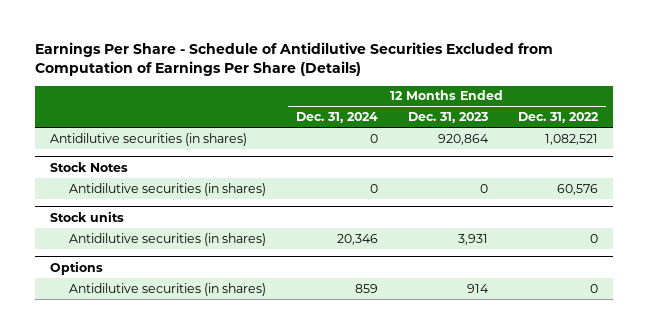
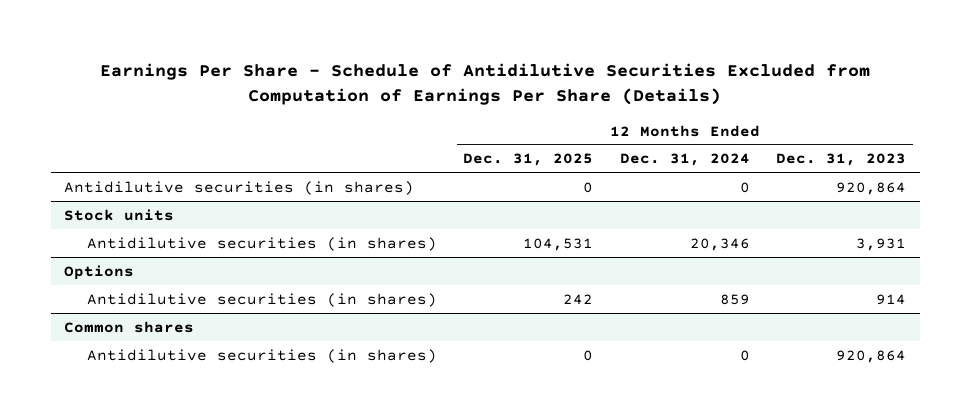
[518,112,600,124] Dec. 31, 2022 -> none
none -> [463,153,594,167] Dec. 31, 2025
[49,161,128,172] Stock Notes -> none
[68,182,266,196] Antidilutive securities (in shares) -> none
none -> [64,320,195,333] Common shares
none -> [86,348,437,363] Antidilutive securities (in shares)

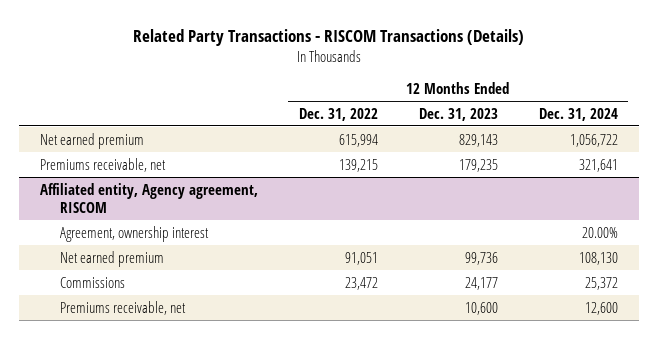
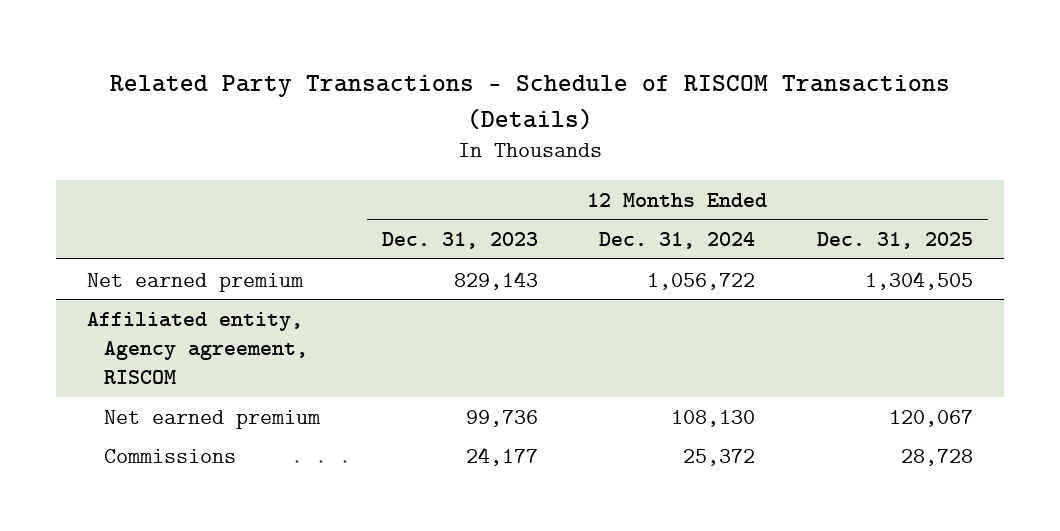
[132,28,524,46] Related Party Transactions - RISCOM Transactions (Details) -> [109,75,950,130] Related Party Transactions - Schedule of RISCOM Transactions (Details)
[298,107,378,121] Dec. 31, 2022 -> none
none -> [817,231,974,249] Dec. 31, 2025
[39,157,166,172] Premiums receivable, net -> none
[59,225,209,242] Agreement, ownership interest -> none
[59,300,186,315] Premiums receivable, net -> none

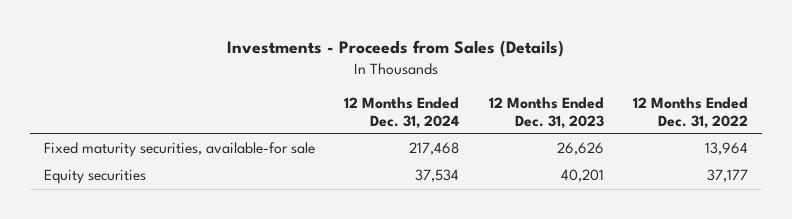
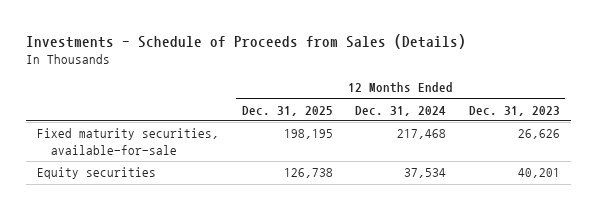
[226,40,564,58] Investments - Proceeds from Sales (Details) -> [26,33,467,49] Investments - Schedule of Proceeds from Sales (Details)
[632,96,748,129] 12 Months Ended Dec. 31, 2022 -> none
none -> [241,105,333,116] Dec. 31, 2025
[44,142,316,158] Fixed maturity securities, available-for sale -> [37,128,220,155] Fixed maturity securities, available-for-sale

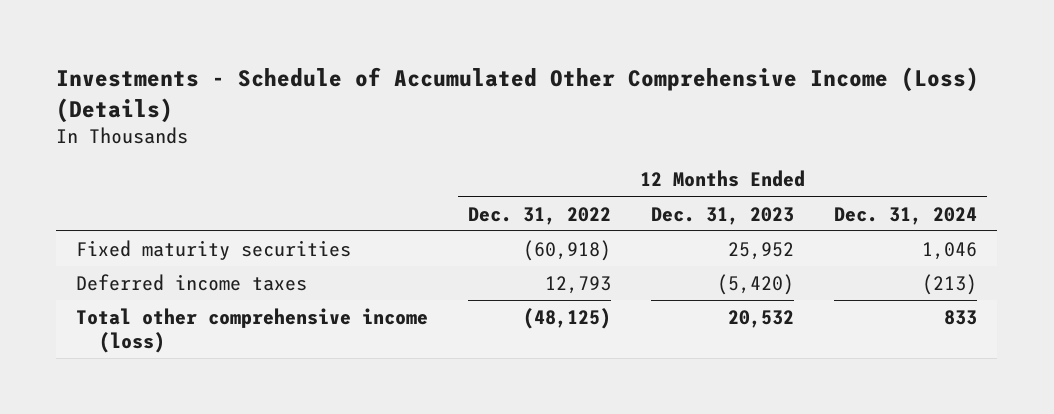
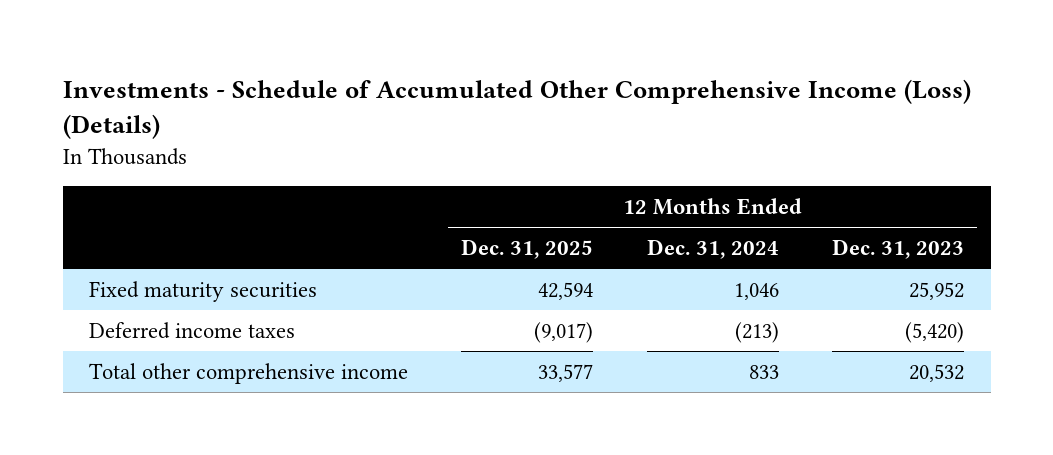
[468,206,612,225] Dec. 31, 2022 -> none
none -> [461,239,594,260] Dec. 31, 2025
[76,307,429,353] Total other comprehensive income (loss) -> [89,362,409,384] Total other comprehensive income

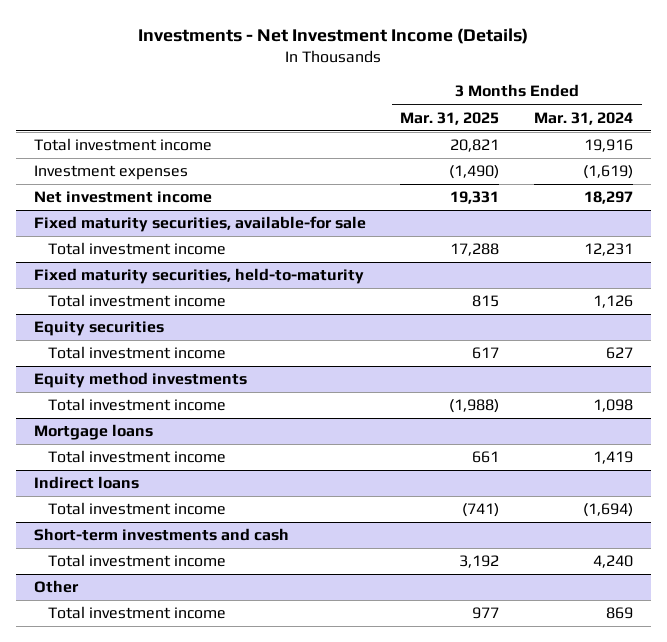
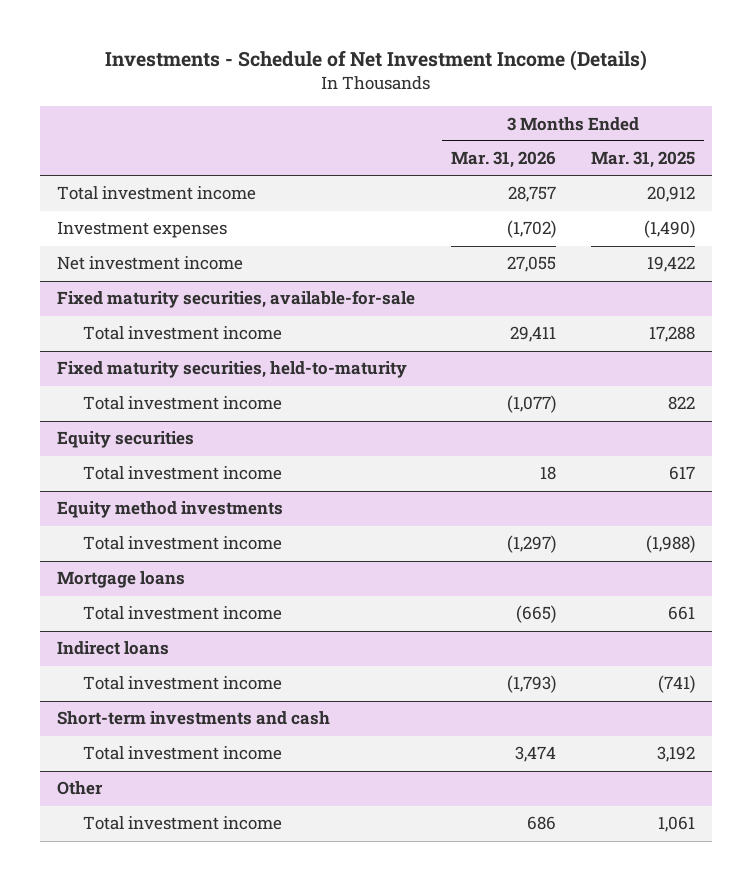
[138,27,529,44] Investments - Net Investment Income (Details) -> [105,50,648,72] Investments - Schedule of Net Investment Income (Details)
[534,111,634,125] Mar. 31, 2024 -> none
none -> [450,151,556,169] Mar. 31, 2026
[450,139,500,153] 20,821 -> [646,186,695,203] 20,912
[450,191,500,205] 19,331 -> [646,256,695,273] 19,422
[33,216,366,233] Fixed maturity securities, available-for sale -> [57,290,416,309] Fixed maturity securities, available-for-sale
[472,295,500,308] 815 -> [667,396,695,411] 822
[472,607,500,620] 977 -> [657,816,695,833] 1,061

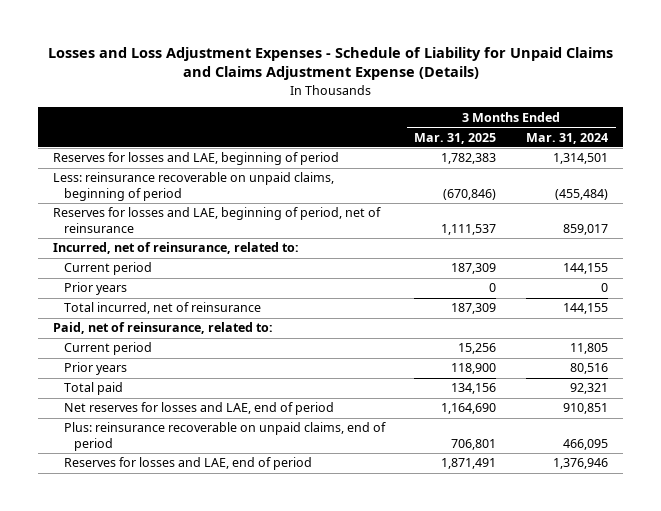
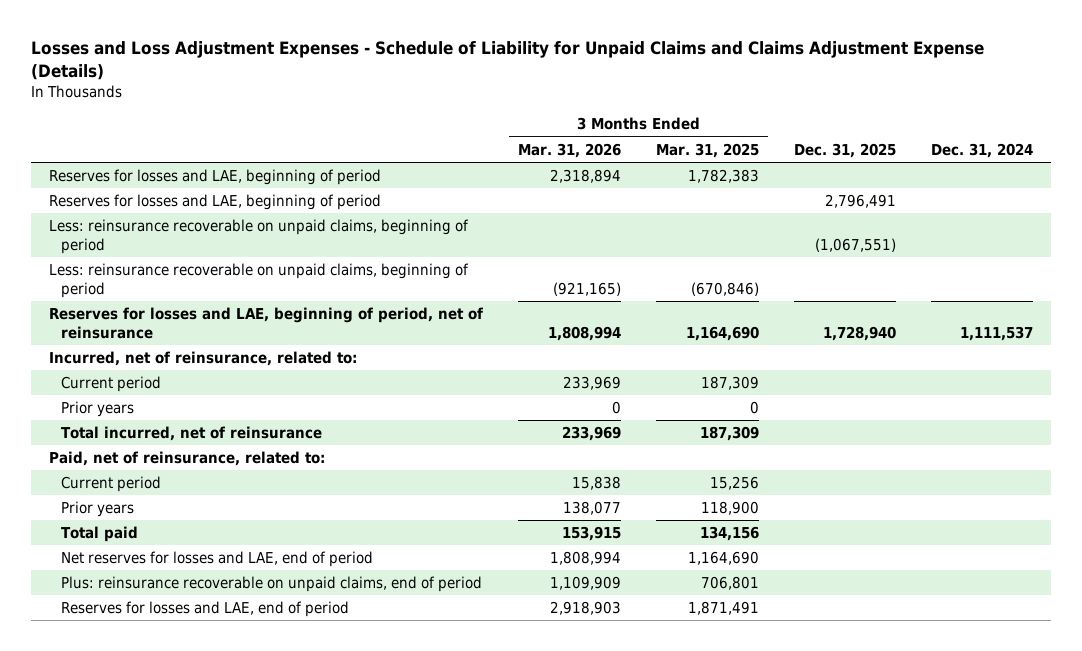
[526,132,609,144] Mar. 31, 2024 -> none
none -> [517,142,621,158] Mar. 31, 2026
none -> [794,142,897,158] Dec. 31, 2025
none -> [931,142,1034,158] Dec. 31, 2024
none -> [48,194,381,211] Reserves for losses and LAE, beginning of period
none -> [48,219,469,254] Less: reinsurance recoverable on unpaid claims, beginning of period
[441,223,497,235] 1,111,537 -> [686,325,760,341] 1,164,690

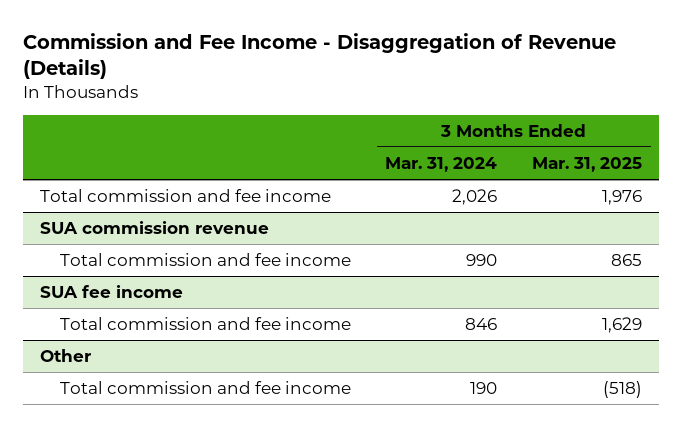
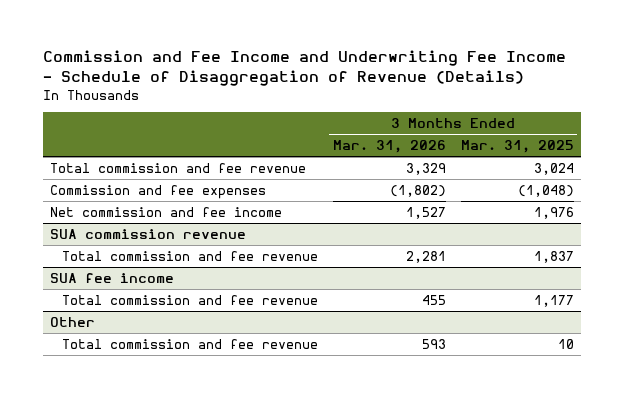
[23,33,617,80] Commission and Fee Income - Disaggregation of Revenue (Details) -> [42,50,566,87] Commission and Fee Income and Underwriting Fee Income - Schedule of Disaggregation of Revenue (Details)
[385,156,498,172] Mar. 31, 2024 -> none
none -> [332,140,446,154] Mar. 31, 2026
[40,188,332,202] Total commission and fee income -> [49,162,306,173] Total commission and fee revenue
[601,189,642,205] 1,976 -> [533,162,574,175] 3,024
none -> [49,184,266,199] Commission and fee expenses
none -> [49,206,282,217] Net commission and fee income
[60,252,352,266] Total commission and fee income -> [62,250,319,261] Total commission and fee revenue
[610,253,642,266] 865 -> [533,250,574,263] 1,837
[60,316,352,330] Total commission and fee income -> [62,294,319,305] Total commission and fee revenue
[601,316,642,333] 1,629 -> [533,294,574,307] 1,177
[60,380,352,394] Total commission and fee income -> [62,338,319,349] Total commission and fee revenue
[602,380,642,398] (518) -> [557,338,574,349] 10

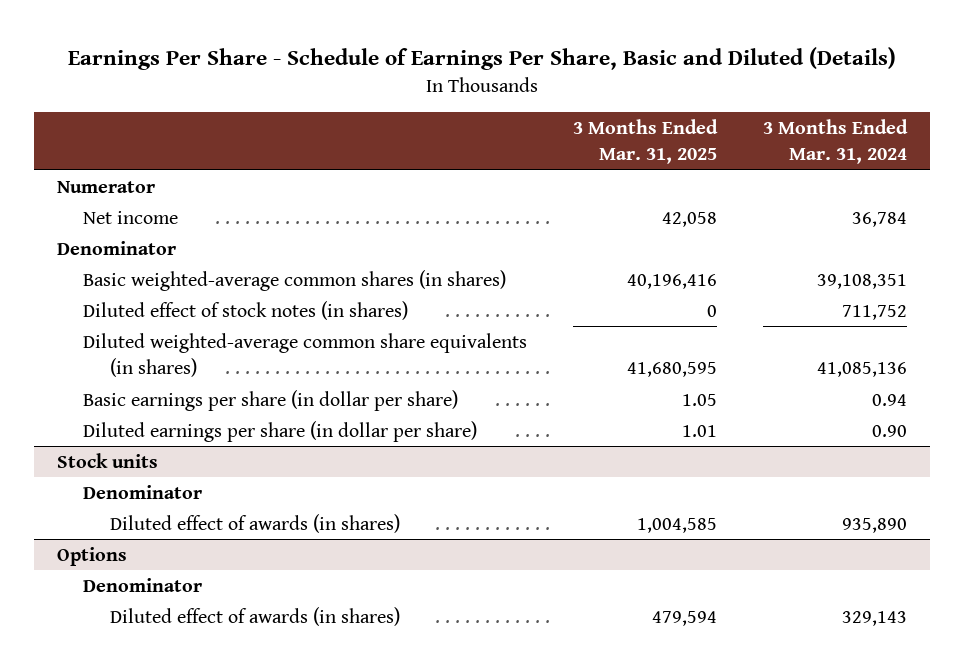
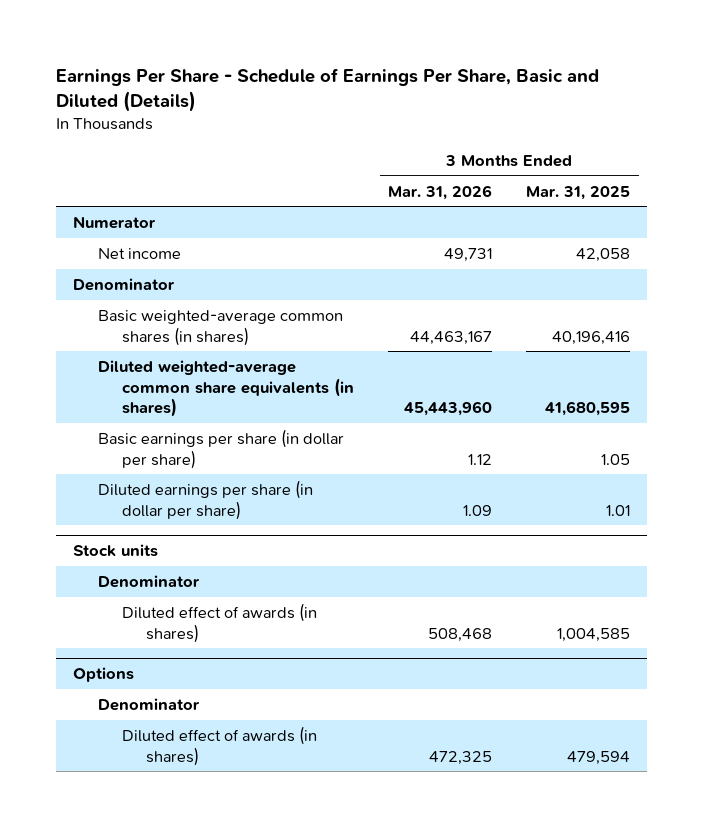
[763,119,909,165] 3 Months Ended Mar. 31, 2024 -> none
none -> [388,184,493,200] Mar. 31, 2026
[83,300,409,320] Diluted effect of stock notes (in shares) -> none

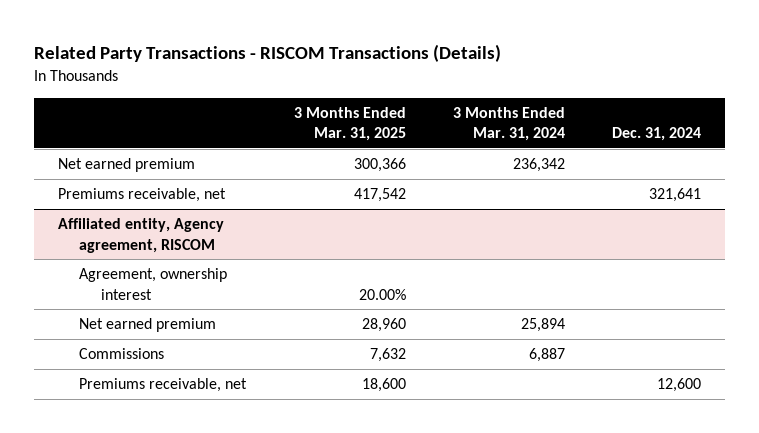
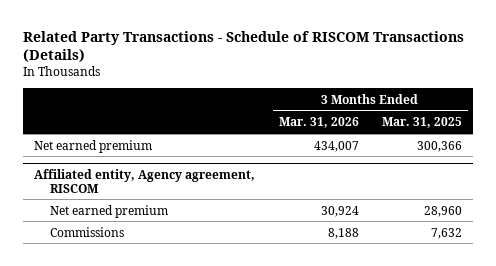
[34,44,502,63] Related Party Transactions - RISCOM Transactions (Details) -> [22,30,464,63] Related Party Transactions - Schedule of RISCOM Transactions (Details)
[452,106,565,142] 3 Months Ended Mar. 31, 2024 -> none
[611,127,701,142] Dec. 31, 2024 -> none
none -> [278,117,359,129] Mar. 31, 2026
[57,188,226,203] Premiums receivable, net -> none
[79,268,228,300] Agreement, ownership interest -> none
[79,378,248,393] Premiums receivable, net -> none

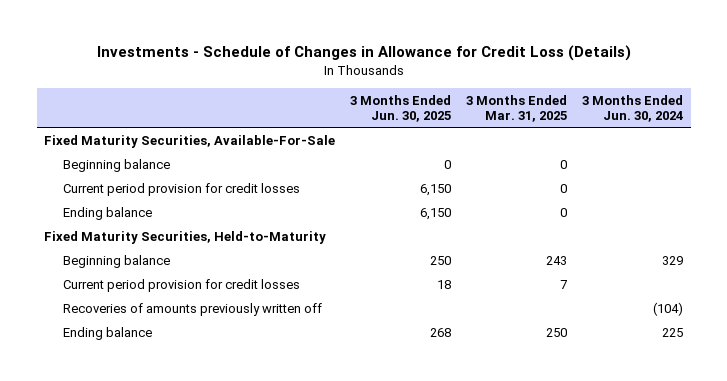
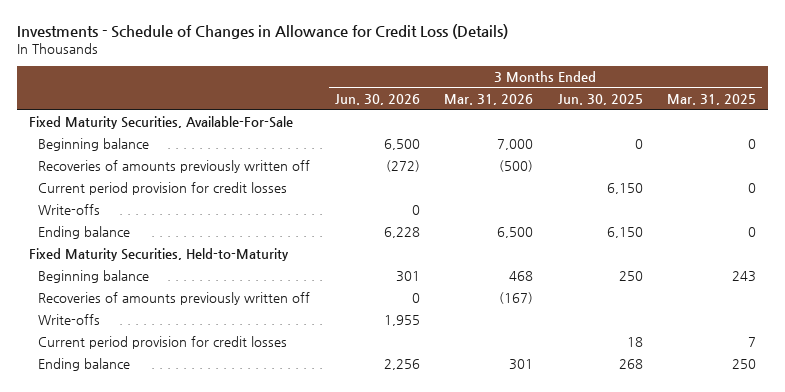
[582,94,684,123] 3 Months Ended Jun. 30, 2024 -> none
none -> [334,94,420,106] Jun. 30, 2026
none -> [444,94,534,106] Mar. 31, 2026
none -> [38,160,311,174] Recoveries of amounts previously written off
none -> [38,204,101,216] Write-offs
none -> [38,314,101,326] Write-offs
[63,278,301,292] Current period provision for credit losses -> [38,336,288,350] Current period provision for credit losses

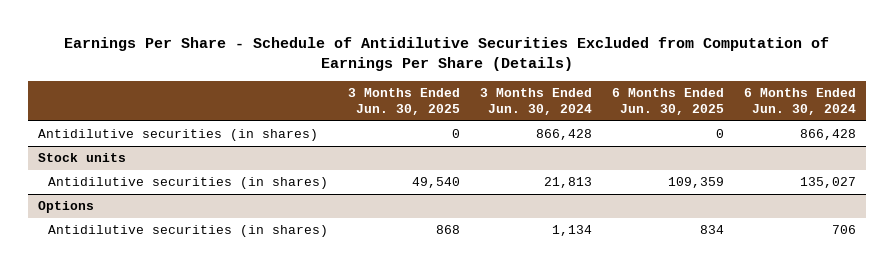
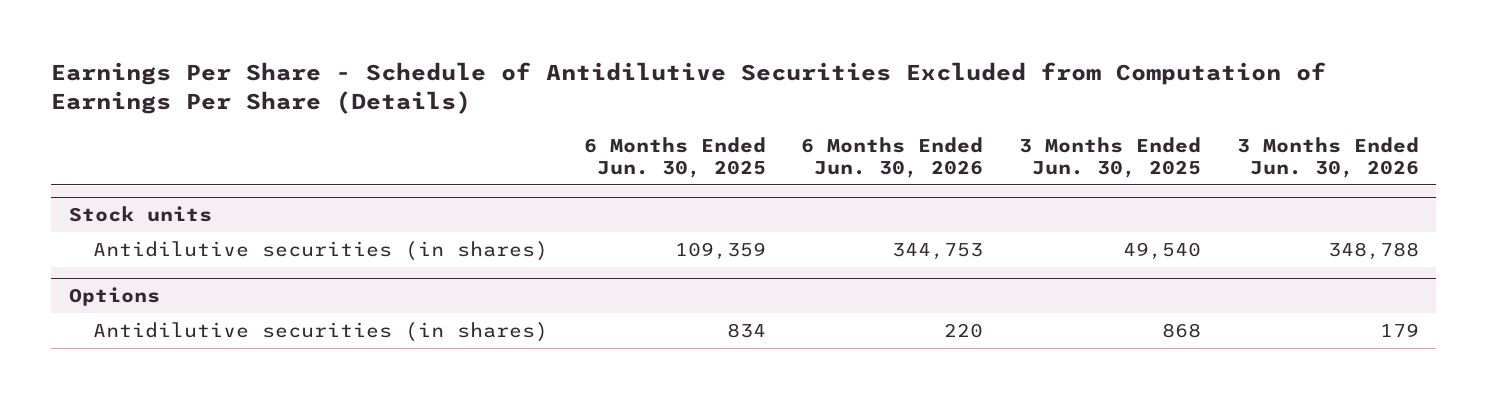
[479,88,592,116] 3 Months Ended Jun. 30, 2024 -> none
[743,88,856,116] 6 Months Ended Jun. 30, 2024 -> none
none -> [801,136,984,178] 6 Months Ended Jun. 30, 2026
none -> [1236,136,1419,178] 3 Months Ended Jun. 30, 2026
[37,129,318,142] Antidilutive securities (in shares) -> none

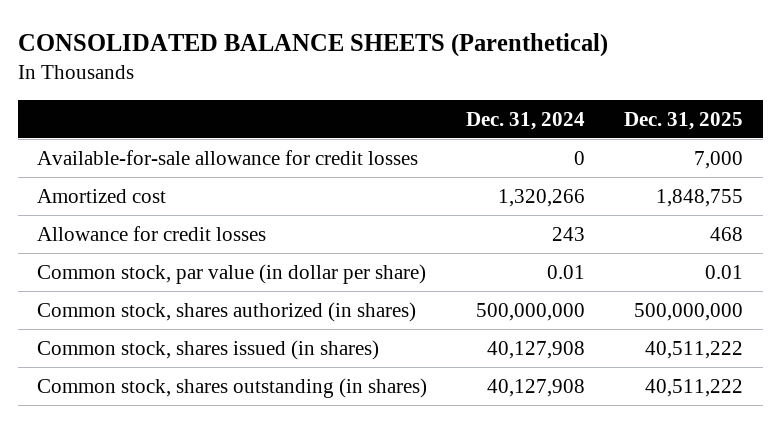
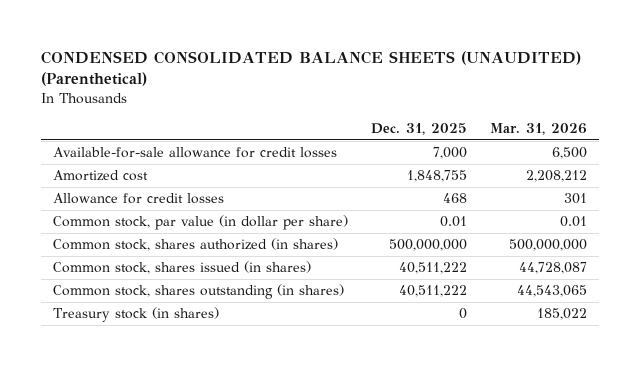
[17,32,608,57] CONSOLIDATED BALANCE SHEETS (Parenthetical) -> [41,50,582,87] CONDENSED CONSOLIDATED BALANCE SHEETS (UNAUDITED) (Parenthetical)
[466,112,586,131] Dec. 31, 2024 -> none
none -> [490,123,588,136] Mar. 31, 2026
none -> [52,307,219,323] Treasury stock (in shares)

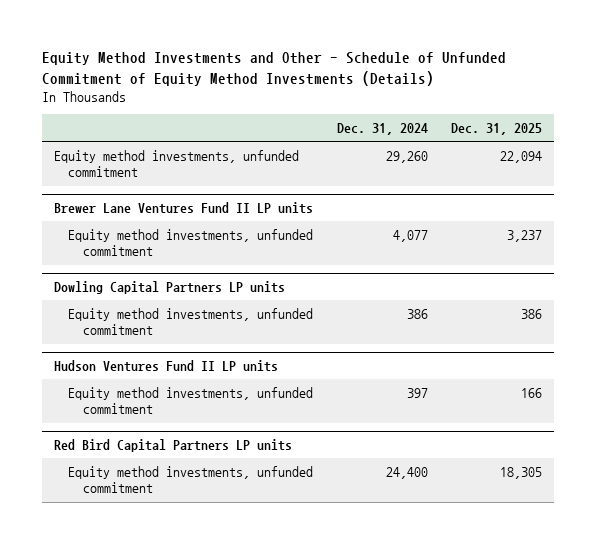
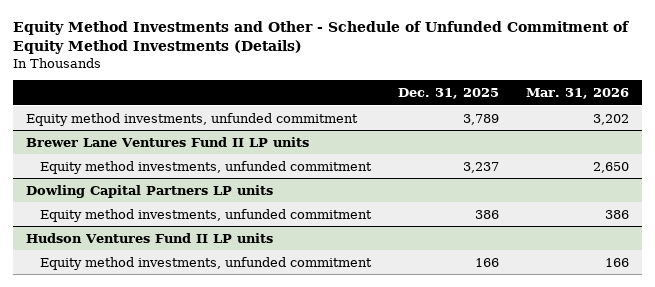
[336,122,428,135] Dec. 31, 2024 -> none
none -> [525,87,629,99] Mar. 31, 2026
[500,150,543,163] 22,094 -> [463,113,500,125] 3,789
[53,439,292,453] Red Bird Capital Partners LP units -> none
[68,465,314,494] Equity method investments, unfunded commitment -> none

